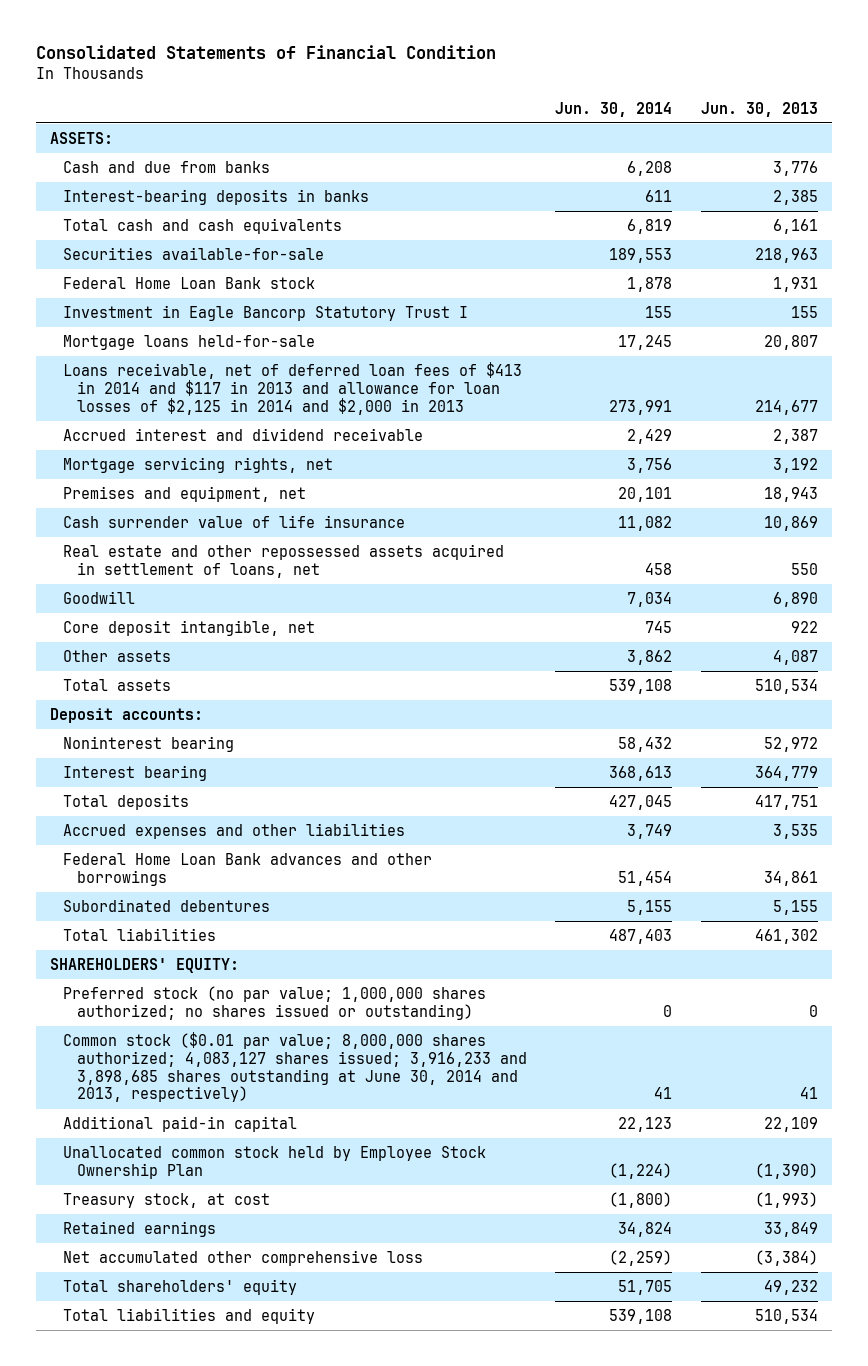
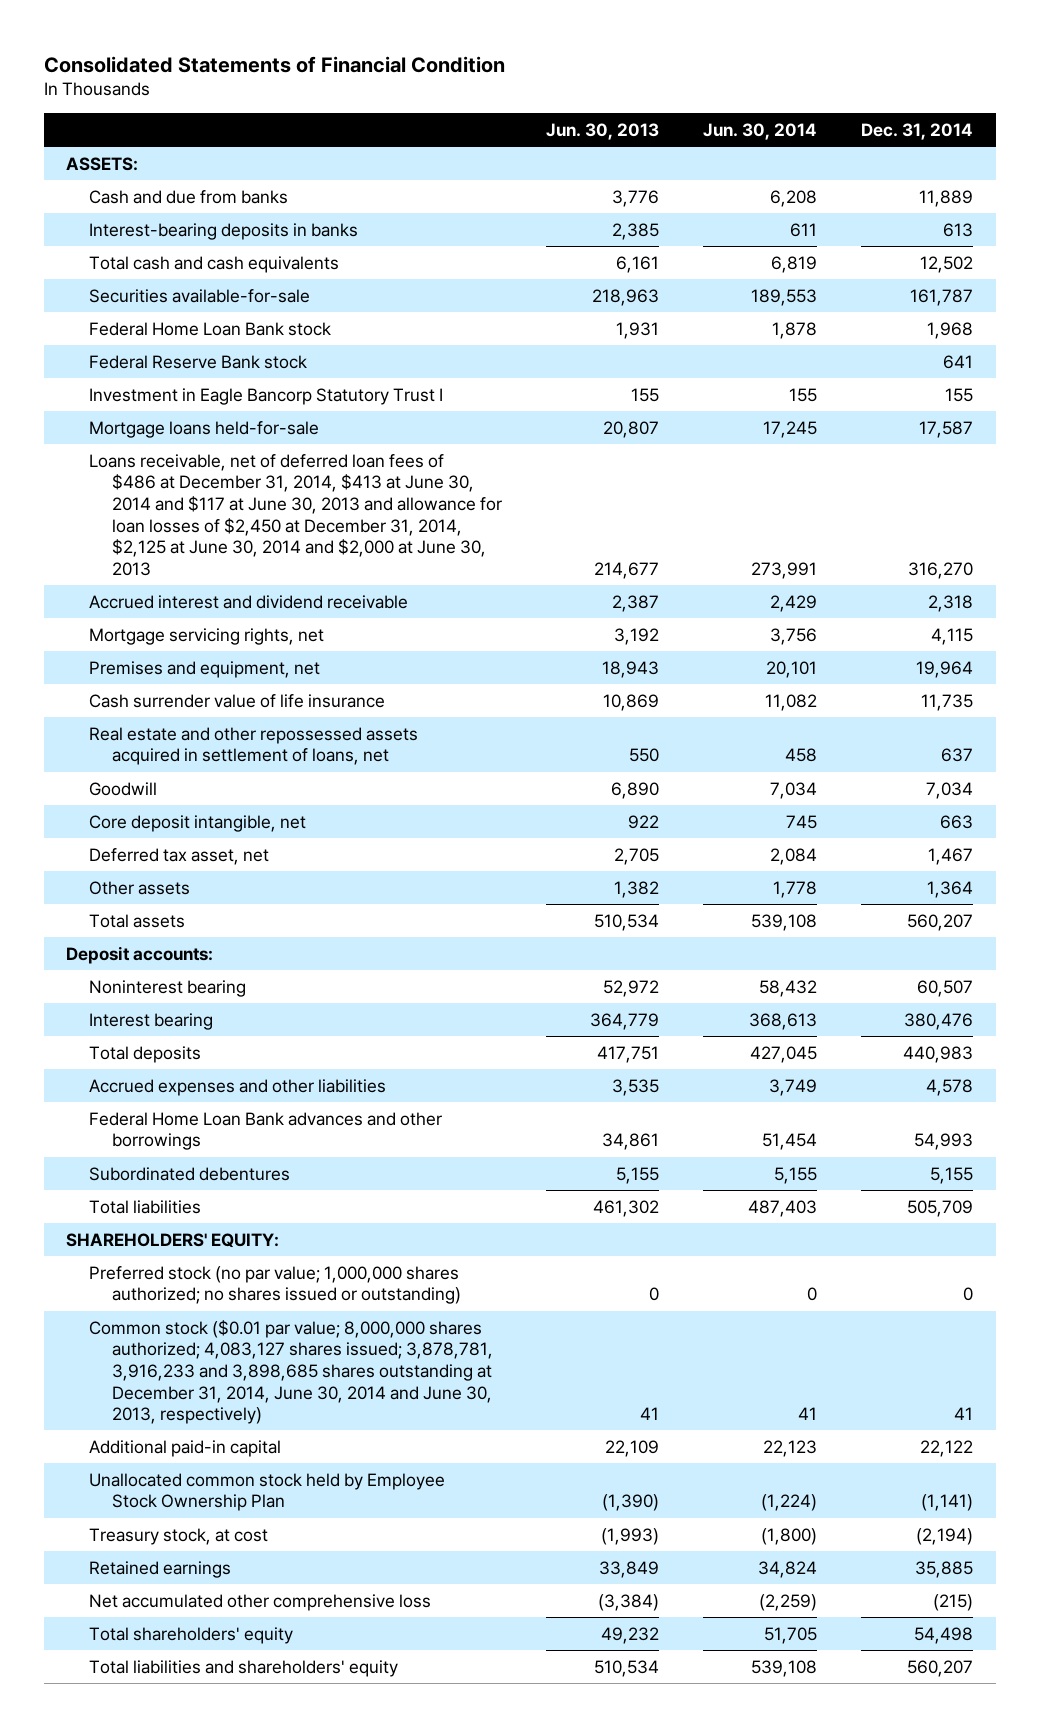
none -> [861,122,974,140] Dec. 31, 2014
none -> [89,354,308,369] Federal Reserve Bank stock
[63,361,523,415] Loans receivable, net of deferred loan fees of $413 in 2014 and $117 in 2013 and allowance for loan losses of $2,125 in 2014 and $2,000 in 2013 -> [89,453,503,576] Loans receivable, net of deferred loan fees of $486 at December 31, 2014, $413 at June 30, 2014 and $117 at June 30, 2013 and allowance for loan losses of $2,450 at December 31, 2014, $2,125 at June 30, 2014 and $2,000 at June 30, 2013
none -> [89,847,270,865] Deferred tax asset, net
[627,649,673,665] 3,862 -> [773,880,818,898] 1,778
[772,649,818,665] 4,087 -> [614,880,660,898] 1,382
[63,1031,527,1103] Common stock ($0.01 par value; 8,000,000 shares authorized; 4,083,127 shares issued; 3,916,233 and 3,898,685 shares outstanding at June 30, 2014 and 2013, respectively) -> [89,1319,494,1425] Common stock ($0.01 par value; 8,000,000 shares authorized; 4,083,127 shares issued; 3,878,781, 3,916,233 and 3,898,685 shares outstanding at December 31, 2014, June 30, 2014 and June 30, 2013, respectively)
[63,1307,316,1324] Total liabilities and equity -> [89,1659,399,1677] Total liabilities and shareholders' equity

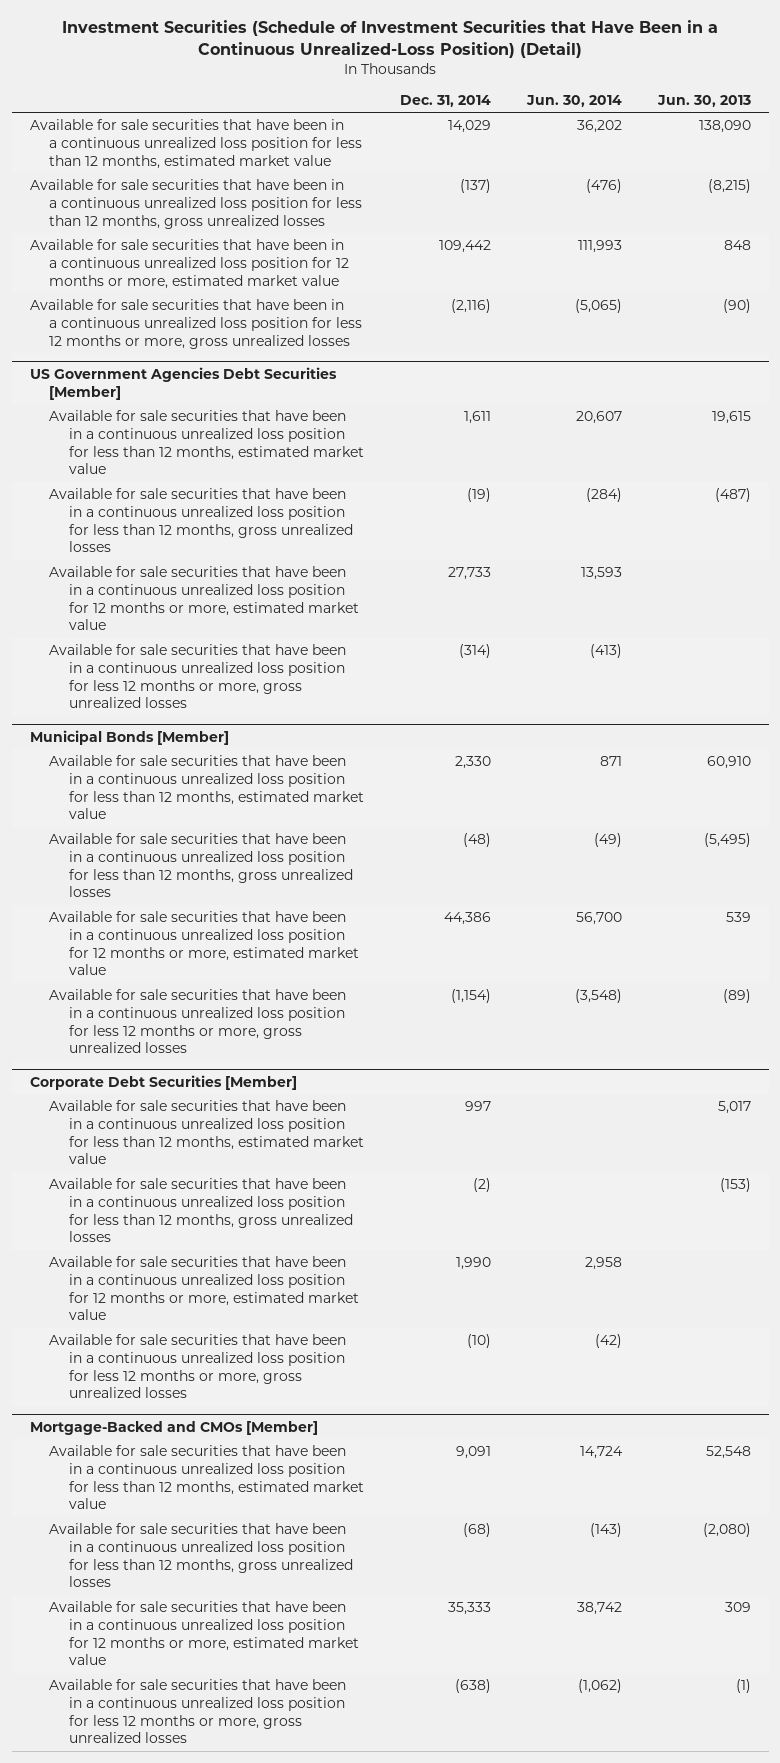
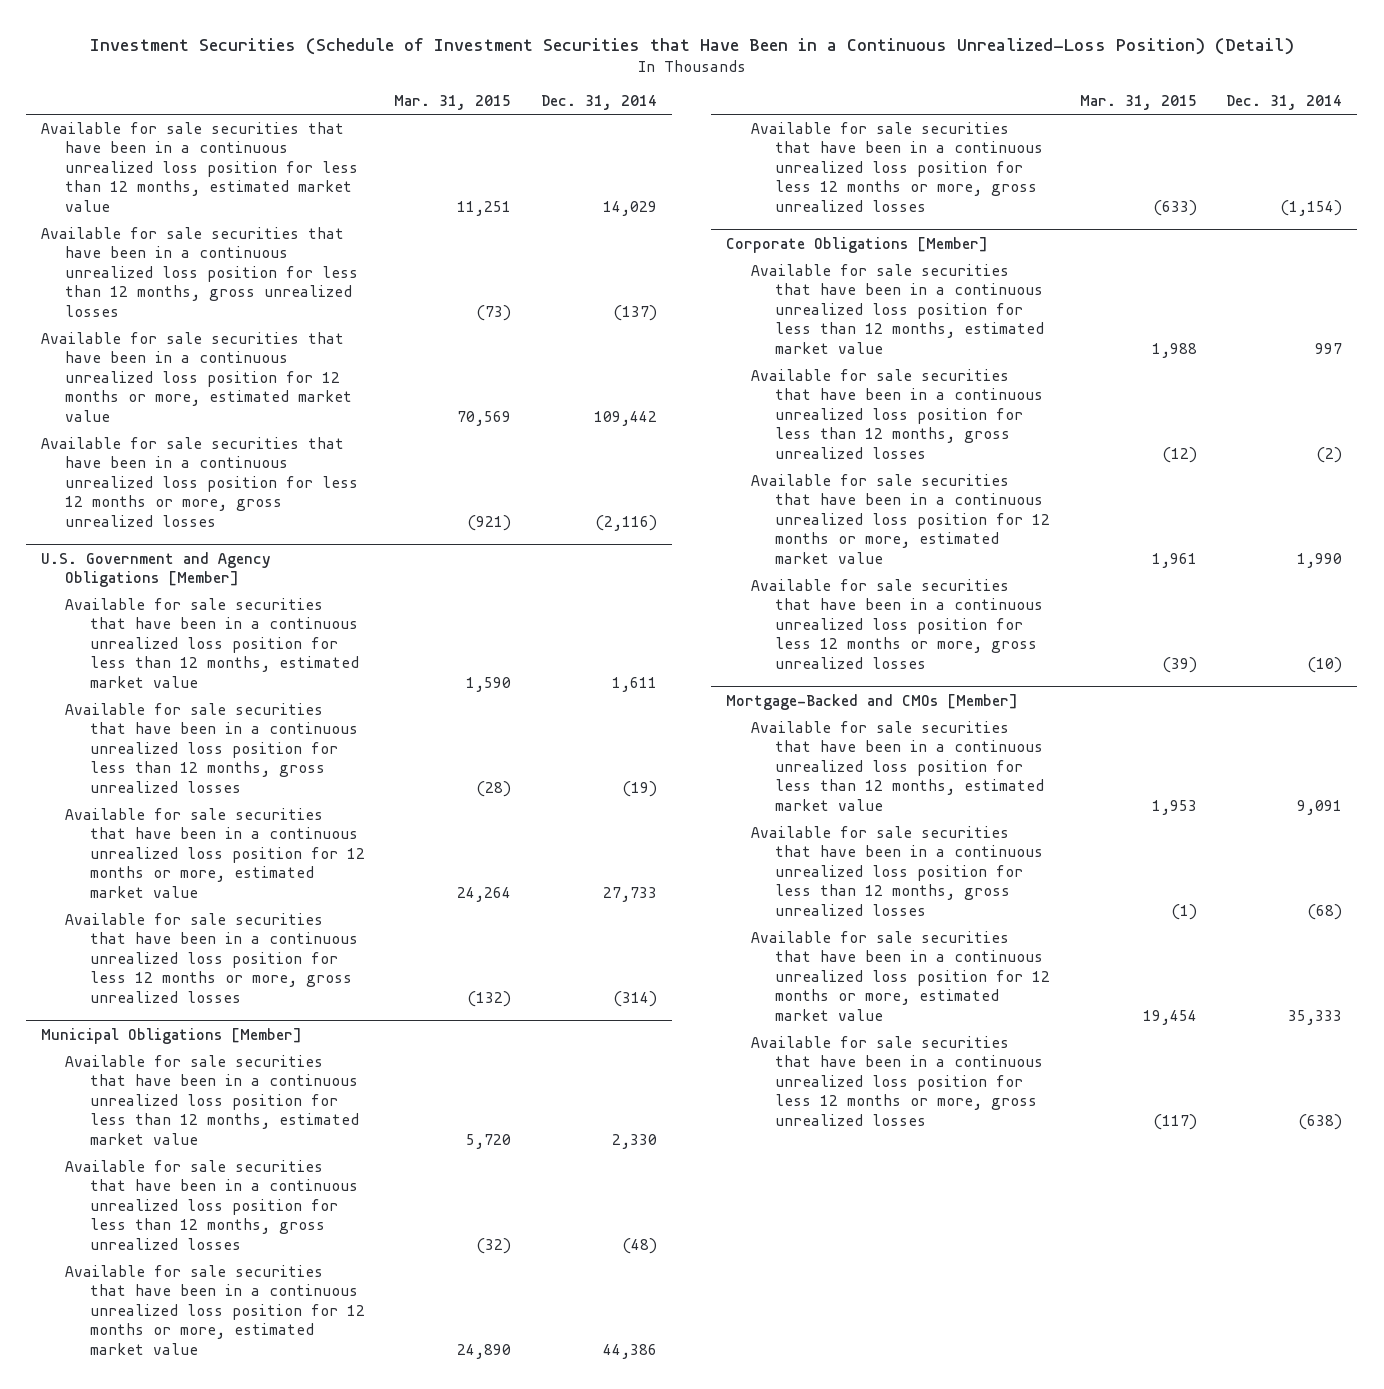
[525,94,622,107] Jun. 30, 2014 -> none
[656,94,751,107] Jun. 30, 2013 -> none
none -> [394,95,512,111] Mar. 31, 2015
[29,367,337,400] US Government Agencies Debt Securities [Member] -> [41,551,272,588] U.S. Government and Agency Obligations [Member]
[29,730,229,746] Municipal Bonds [Member] -> [41,1027,303,1044] Municipal Obligations [Member]
[29,1075,297,1091] Corporate Debt Securities [Member] -> [726,236,989,253] Corporate Obligations [Member]

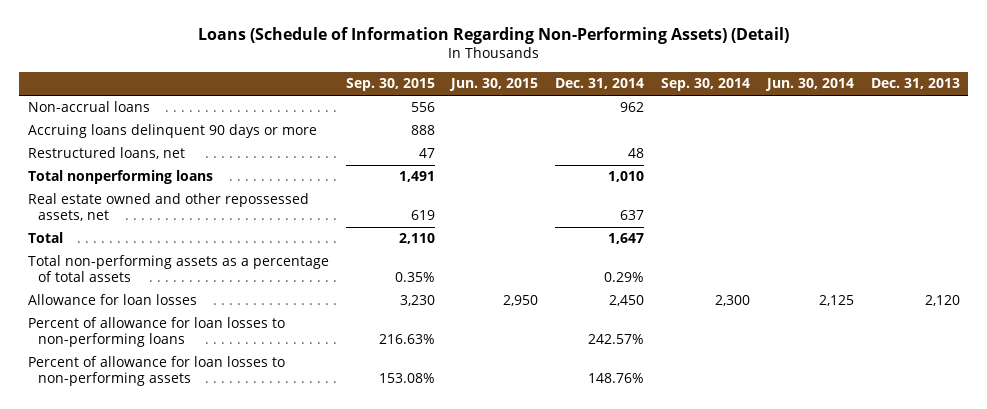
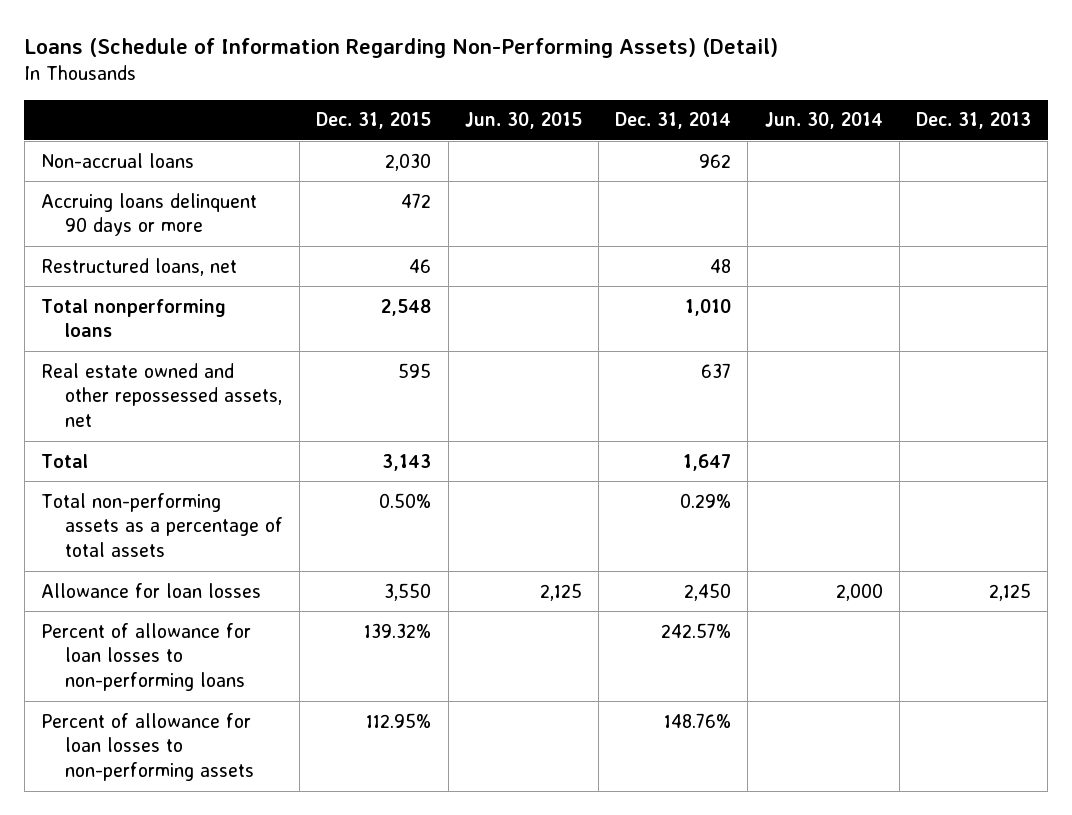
[345,78,435,92] Sep. 30, 2015 -> none
[660,78,750,92] Sep. 30, 2014 -> none
none -> [316,112,432,130] Dec. 31, 2015
[503,295,539,307] 2,950 -> [539,582,582,601] 2,125
[818,295,854,307] 2,125 -> [835,582,883,601] 2,000
[924,295,960,307] 2,120 -> [988,582,1031,601] 2,125

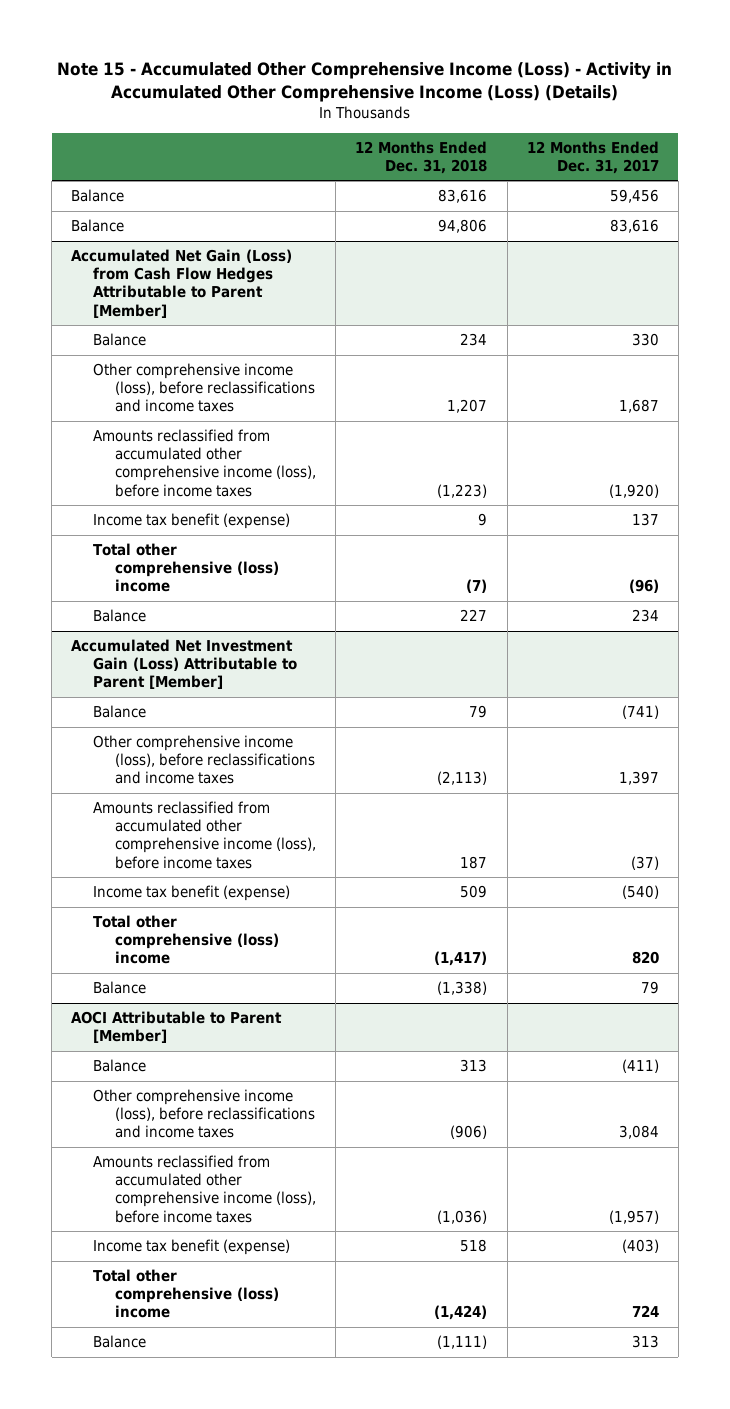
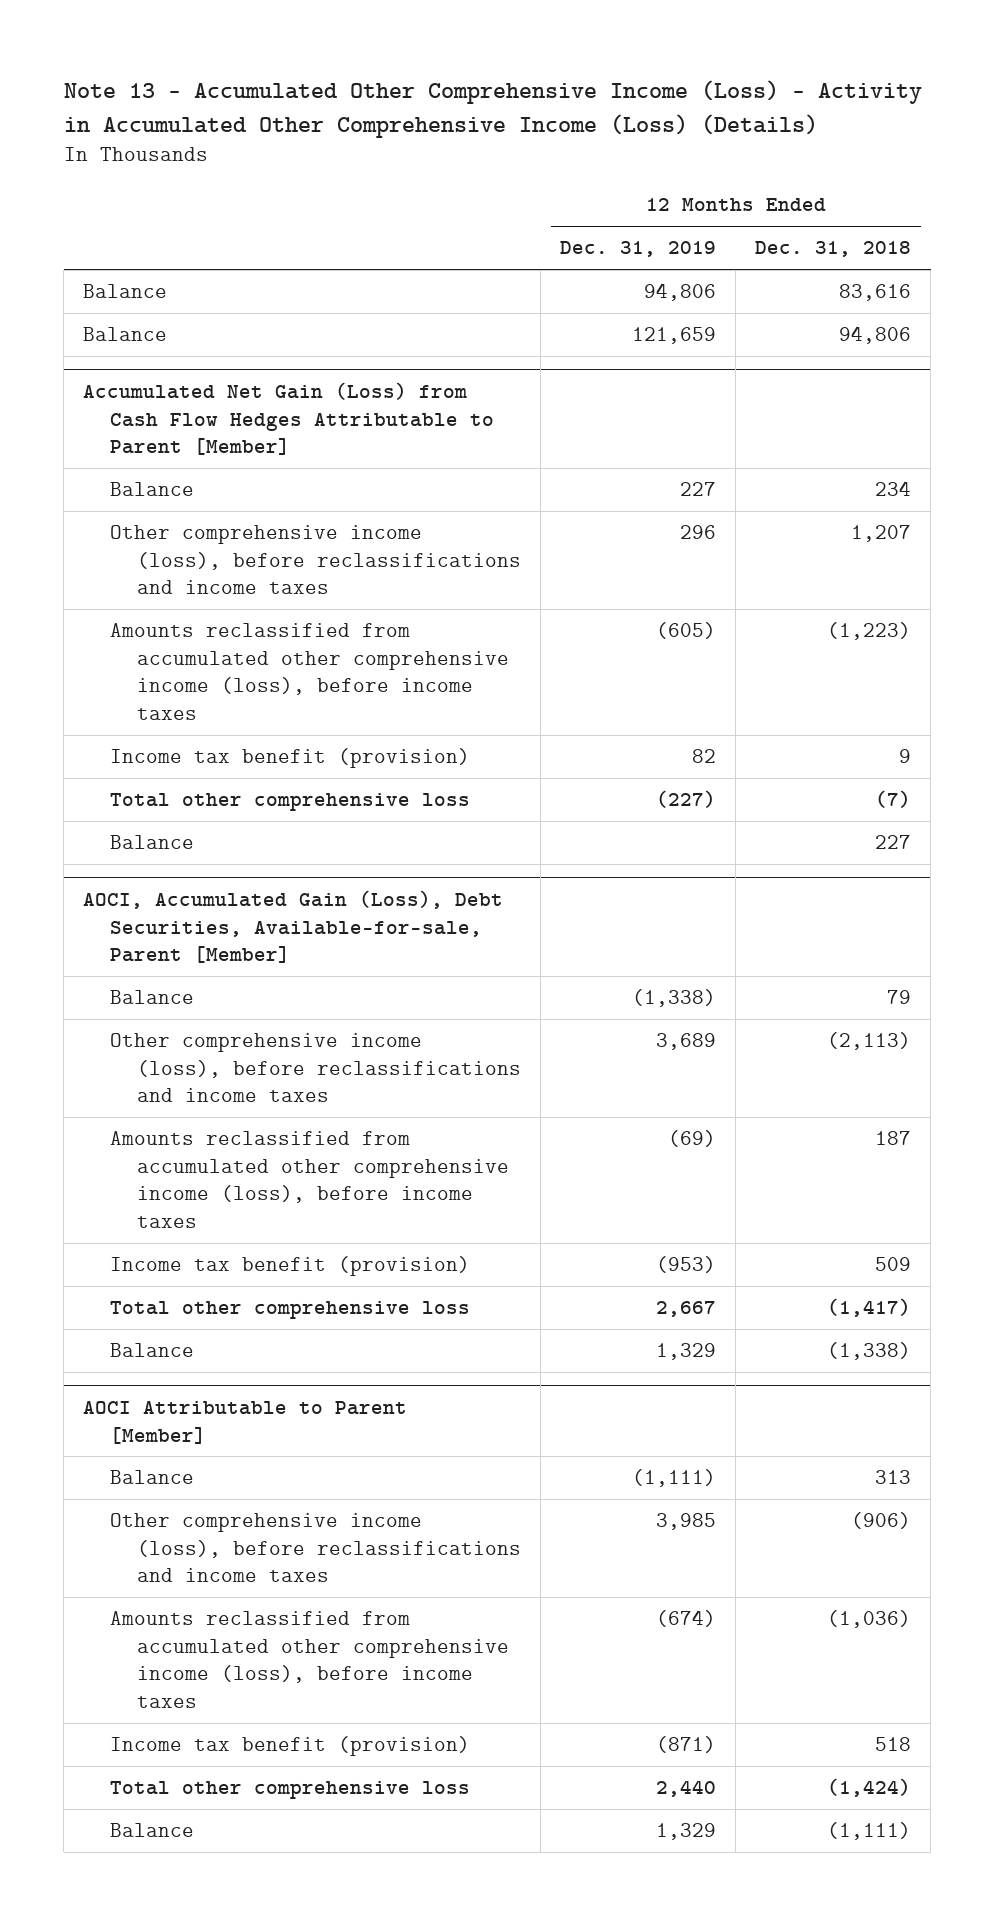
[56,61,672,102] Note 15 - Accumulated Other Comprehensive Income (Loss) - Activity in Accumulated Other Comprehensive Income (Loss) (Details) -> [63,79,922,138] Note 13 - Accumulated Other Comprehensive Income (Loss) - Activity in Accumulated Other Comprehensive Income (Loss) (Details)
[526,140,659,174] 12 Months Ended Dec. 31, 2017 -> none
none -> [560,241,717,258] Dec. 31, 2019
[93,513,291,530] Income tax benefit (expense) -> [110,748,471,769] Income tax benefit (provision)
[93,543,279,593] Total other comprehensive (loss) income -> [110,793,471,812] Total other comprehensive loss
[71,639,298,690] Accumulated Net Investment Gain (Loss) Attributable to Parent [Member] -> [83,889,504,964] AOCI, Accumulated Gain (Loss), Debt Securities, Available-for-sale, Parent [Member]
[93,885,291,902] Income tax benefit (expense) -> [110,1256,471,1277] Income tax benefit (provision)
[93,915,279,965] Total other comprehensive (loss) income -> [110,1301,471,1320] Total other comprehensive loss
[93,1239,291,1256] Income tax benefit (expense) -> [110,1736,471,1757] Income tax benefit (provision)
[93,1269,279,1319] Total other comprehensive (loss) income -> [110,1781,471,1800] Total other comprehensive loss

